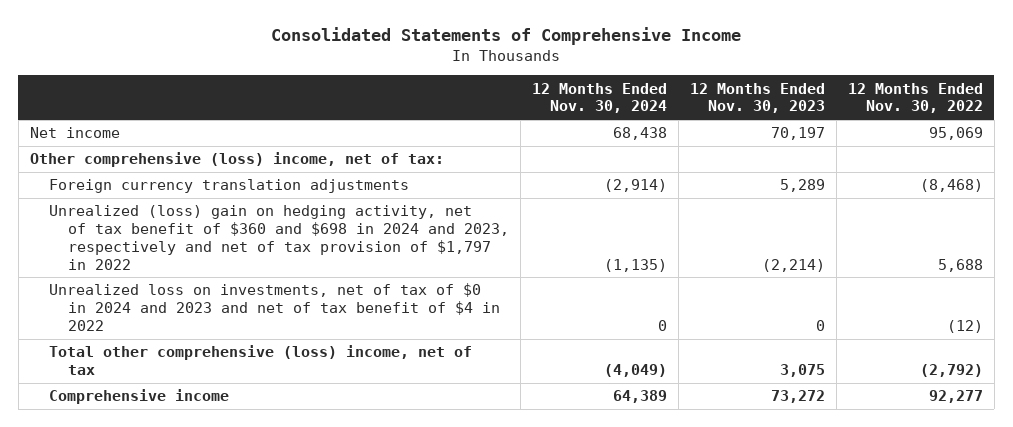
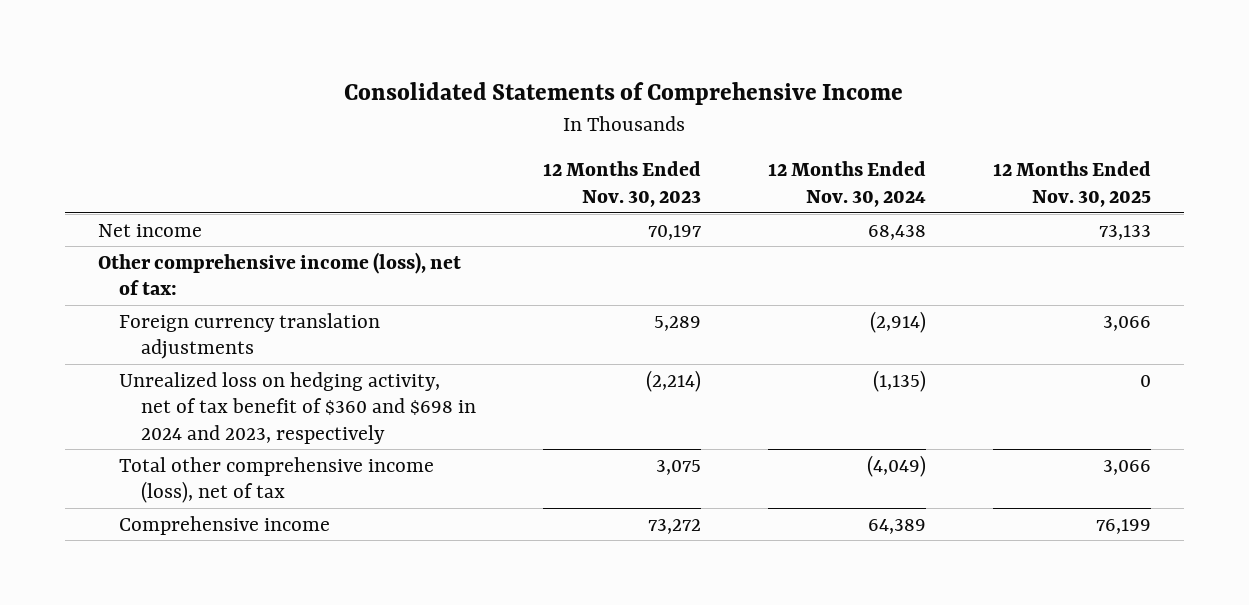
[847,82,983,114] 12 Months Ended Nov. 30, 2022 -> none
none -> [992,161,1151,207] 12 Months Ended Nov. 30, 2025
[29,152,444,168] Other comprehensive (loss) income, net of tax: -> [98,251,462,296] Other comprehensive income (loss), net of tax:
[48,283,500,331] Unrealized loss on investments, net of tax of $0 in 2024 and 2023 and net of tax benefit of $4 in 2022 -> none
[48,205,509,270] Unrealized (loss) gain on hedging activity, net of tax benefit of $360 and $698 in 2024 and 2023, respectively and net of tax provision of $1,797 in 2022 -> [119,371,476,444] Unrealized loss on hedging activity, net of tax benefit of $360 and $698 in 2024 and 2023, respectively
[48,345,472,376] Total other comprehensive (loss) income, net of tax -> [119,456,435,504] Total other comprehensive income (loss), net of tax

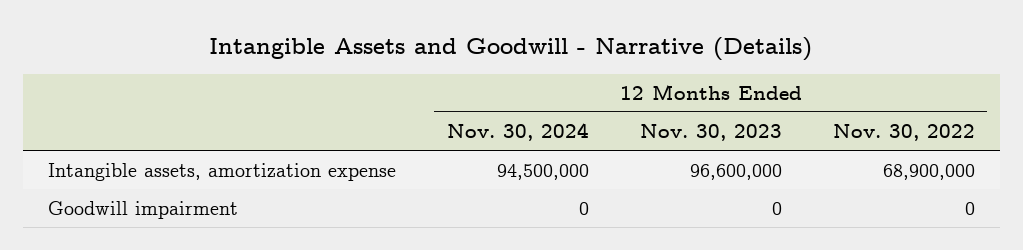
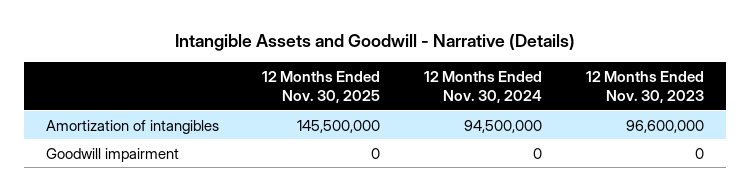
[832,123,975,141] Nov. 30, 2022 -> none
none -> [262,70,381,104] 12 Months Ended Nov. 30, 2025
[48,163,397,182] Intangible assets, amortization expense -> [45,119,219,134] Amortization of intangibles

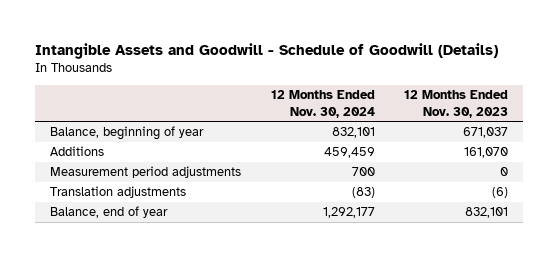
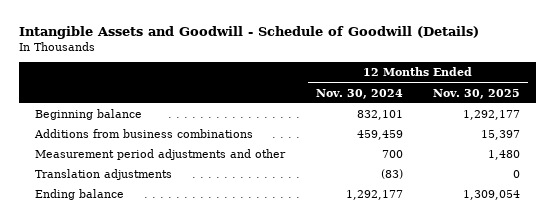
[404,90,509,118] 12 Months Ended Nov. 30, 2023 -> none
none -> [433,88,521,99] Nov. 30, 2025
[50,126,205,141] Balance, beginning of year -> [34,109,142,121] Beginning balance
[50,146,105,157] Additions -> [33,129,253,139] Additions from business combinations
[50,166,242,179] Measurement period adjustments -> [34,149,286,161] Measurement period adjustments and other
[50,206,169,219] Balance, end of year -> [34,189,124,201] Ending balance

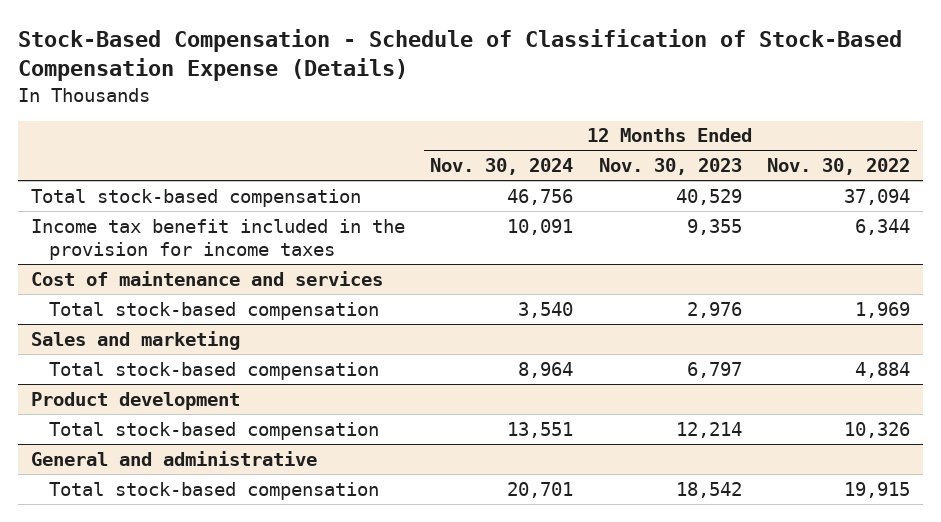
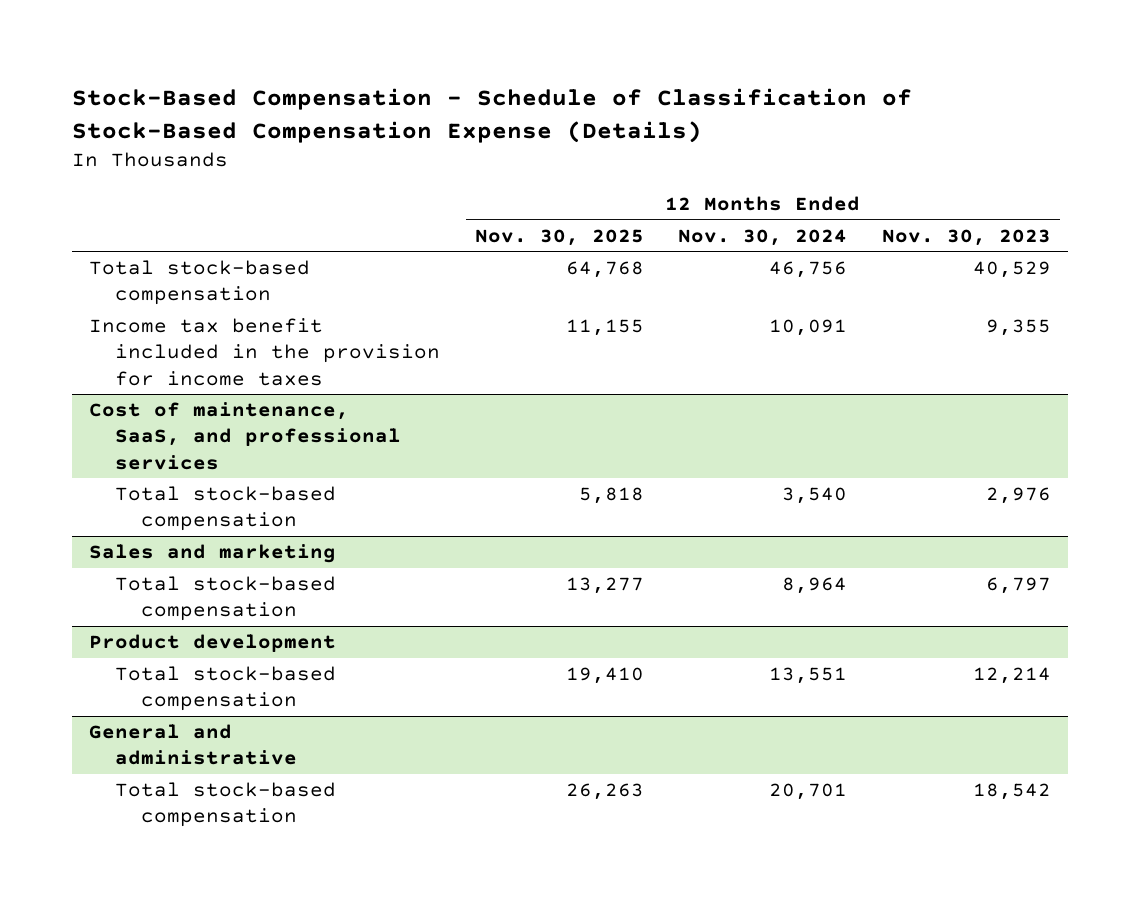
[767,158,911,176] Nov. 30, 2022 -> none
none -> [474,228,644,246] Nov. 30, 2025
[30,270,383,286] Cost of maintenance and services -> [89,402,402,470] Cost of maintenance, SaaS, and professional services

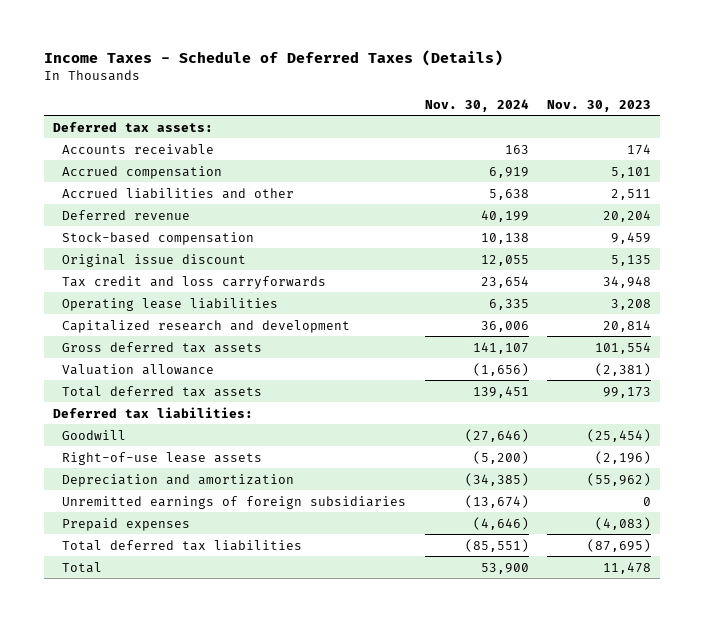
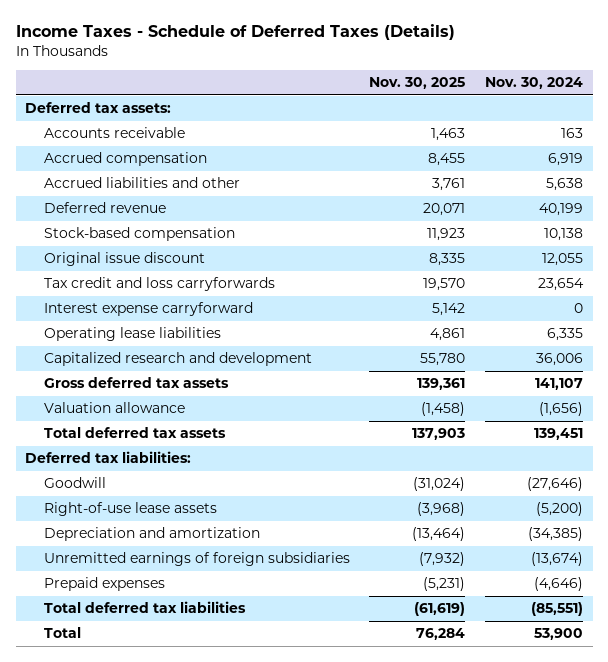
[547,99,652,112] Nov. 30, 2023 -> none
none -> [369,77,466,90] Nov. 30, 2025
none -> [43,302,253,317] Interest expense carryforward

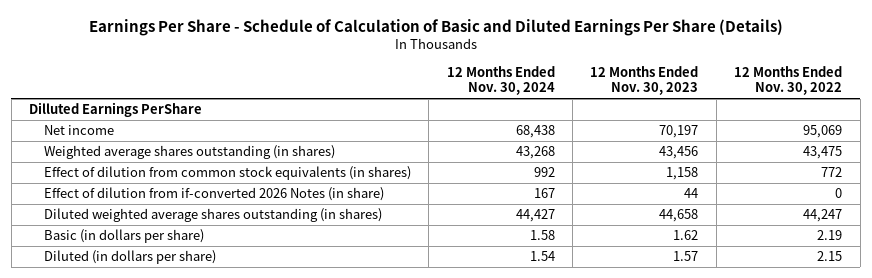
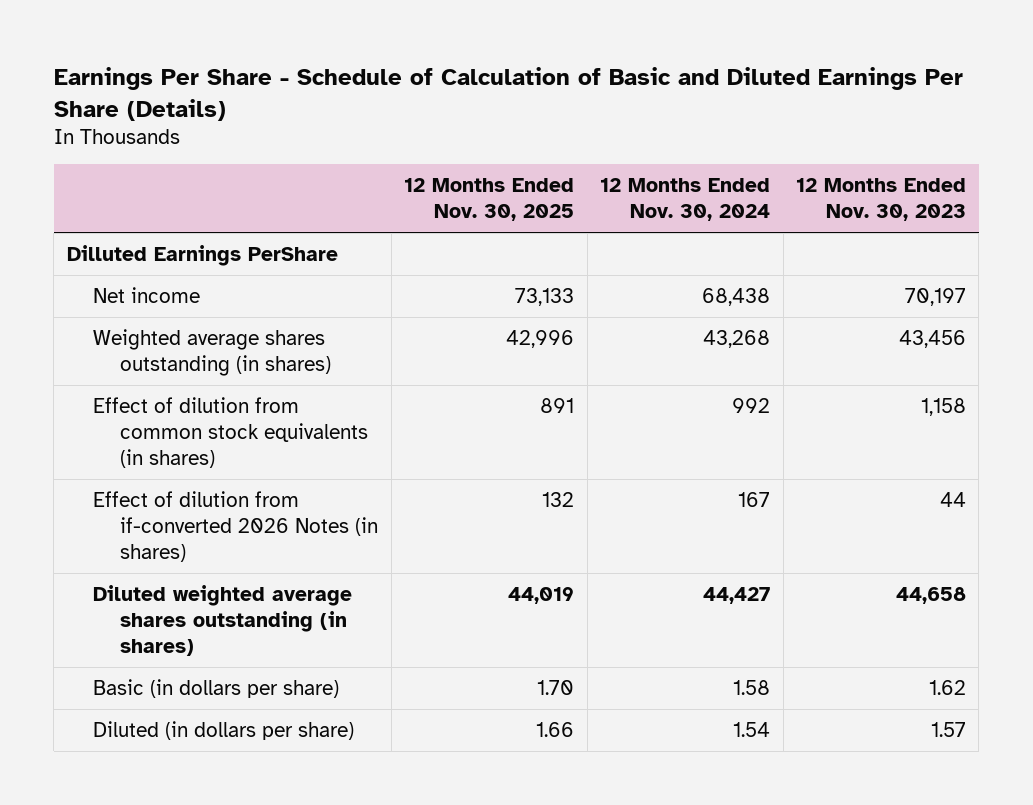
[734,66,843,96] 12 Months Ended Nov. 30, 2022 -> none
none -> [404,178,575,222] 12 Months Ended Nov. 30, 2025
[43,187,384,202] Effect of dilution from if-converted 2026 Notes (in share) -> [93,490,379,562] Effect of dilution from if-converted 2026 Notes (in shares)

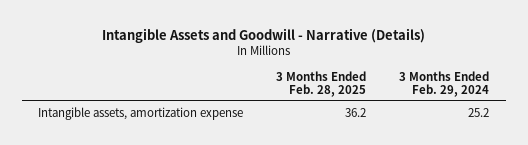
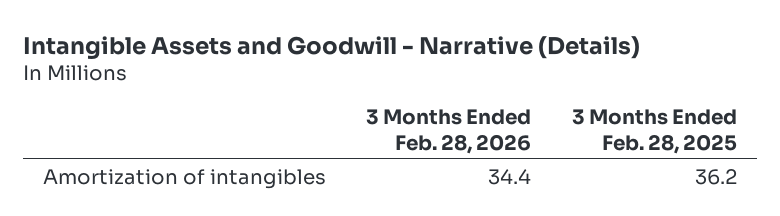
[399,71,490,98] 3 Months Ended Feb. 29, 2024 -> none
none -> [366,109,532,154] 3 Months Ended Feb. 28, 2026
[38,106,244,120] Intangible assets, amortization expense -> [43,168,327,189] Amortization of intangibles

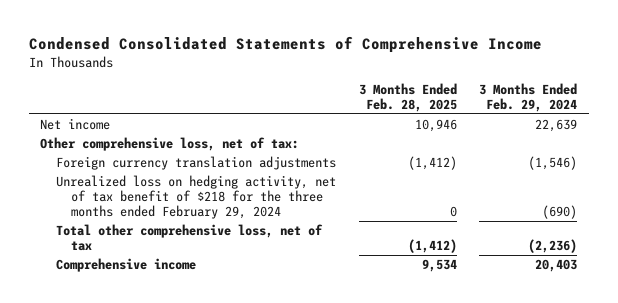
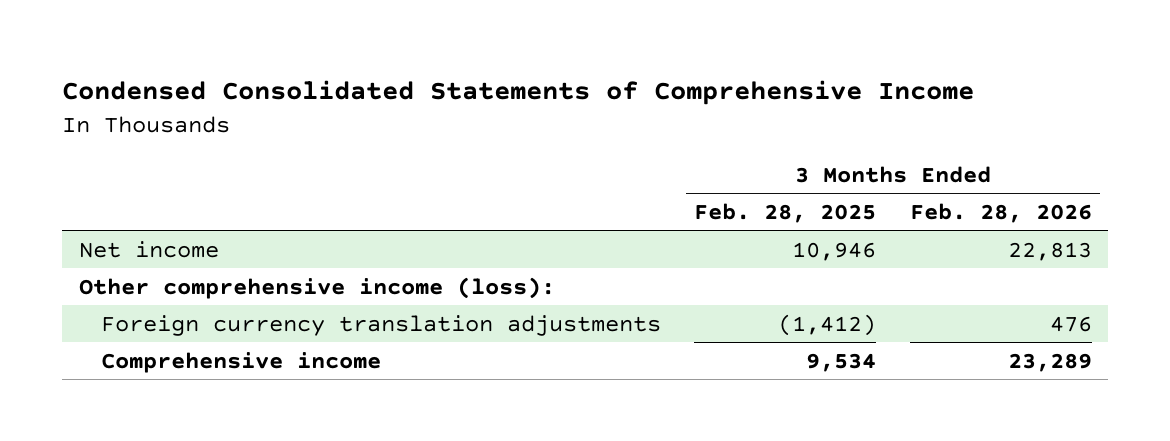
[479,82,578,113] 3 Months Ended Feb. 29, 2024 -> none
none -> [909,202,1092,223] Feb. 28, 2026
[40,136,300,151] Other comprehensive loss, net of tax: -> [78,276,555,299] Other comprehensive income (loss):
[55,174,336,220] Unrealized loss on hedging activity, net of tax benefit of $218 for the three months ended February 29, 2024 -> none
[55,223,323,252] Total other comprehensive loss, net of tax -> none

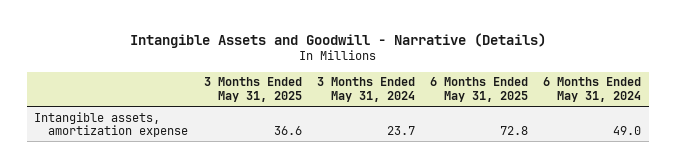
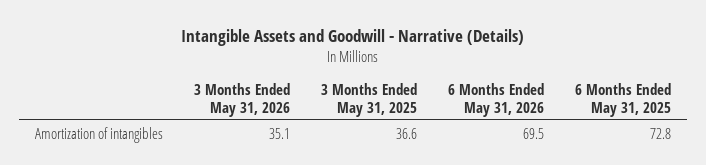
[316,77,415,102] 3 Months Ended May 31, 2024 -> none
[543,77,642,102] 6 Months Ended May 31, 2024 -> none
none -> [193,82,290,117] 3 Months Ended May 31, 2026
none -> [448,82,545,117] 6 Months Ended May 31, 2026
[34,111,189,138] Intangible assets, amortization expense -> [34,126,163,143] Amortization of intangibles

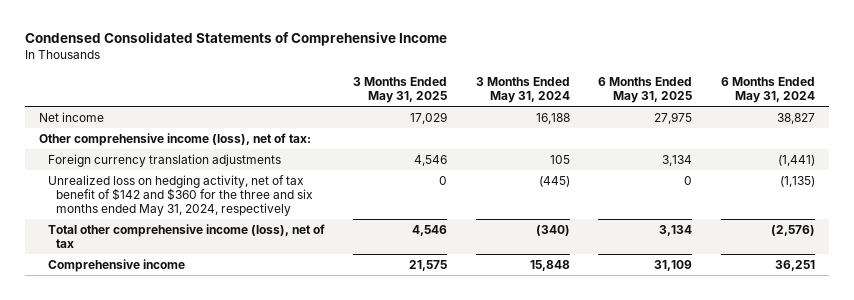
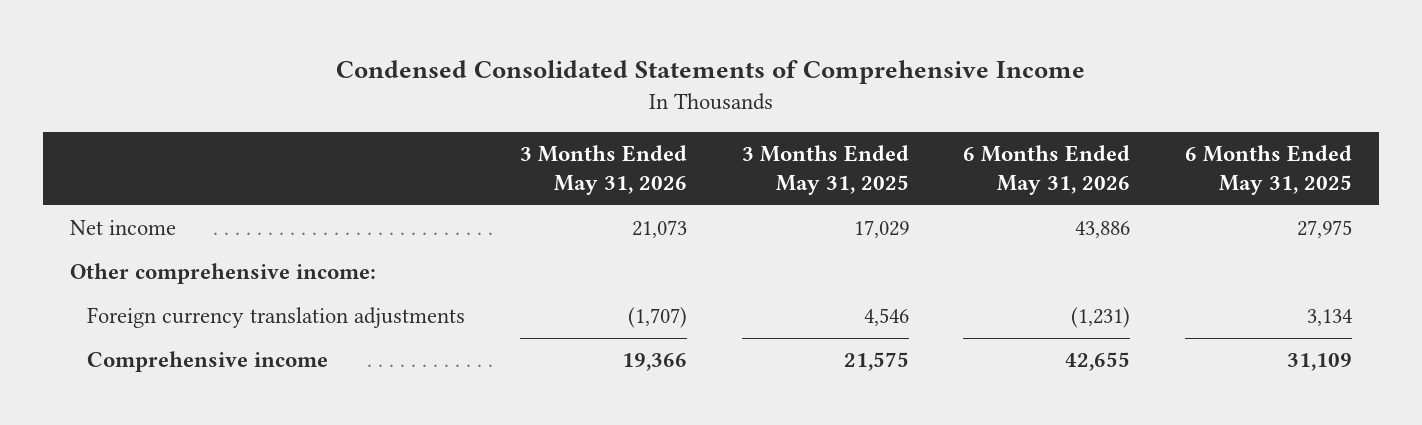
[475,77,570,104] 3 Months Ended May 31, 2024 -> none
[721,77,816,104] 6 Months Ended May 31, 2024 -> none
none -> [520,144,688,196] 3 Months Ended May 31, 2026
none -> [963,144,1131,196] 6 Months Ended May 31, 2026
[39,132,312,146] Other comprehensive income (loss), net of tax: -> [70,263,377,285] Other comprehensive income:
[47,174,314,217] Unrealized loss on hedging activity, net of tax benefit of $142 and $360 for the three and six months ended May 31, 2024, respectively -> none
[47,223,325,249] Total other comprehensive income (loss), net of tax -> none

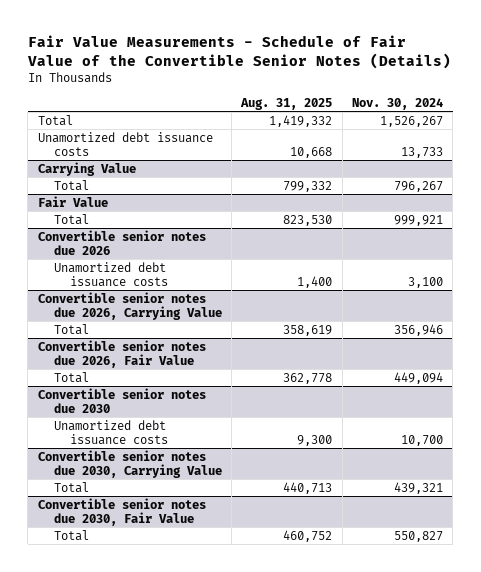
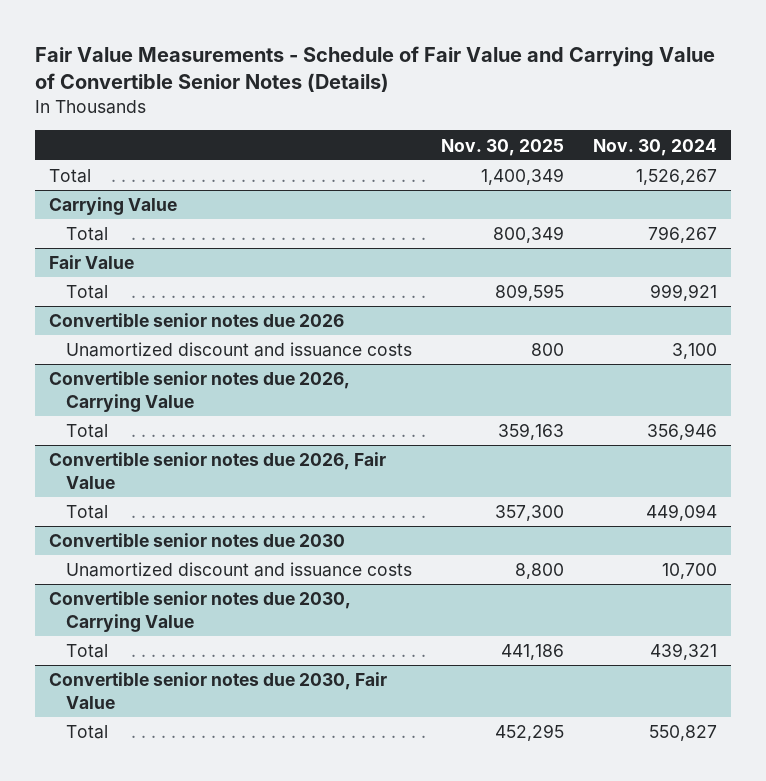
[27,34,451,69] Fair Value Measurements - Schedule of Fair Value of the Convertible Senior Notes (Details) -> [34,46,715,93] Fair Value Measurements - Schedule of Fair Value and Carrying Value of Convertible Senior Notes (Details)
[240,97,333,110] Aug. 31, 2025 -> none
none -> [440,138,564,156] Nov. 30, 2025
[37,131,213,157] Unamortized debt issuance costs -> none
[53,261,168,288] Unamortized debt issuance costs -> [65,342,412,358] Unamortized discount and issuance costs
[53,419,168,446] Unamortized debt issuance costs -> [65,562,412,578] Unamortized discount and issuance costs

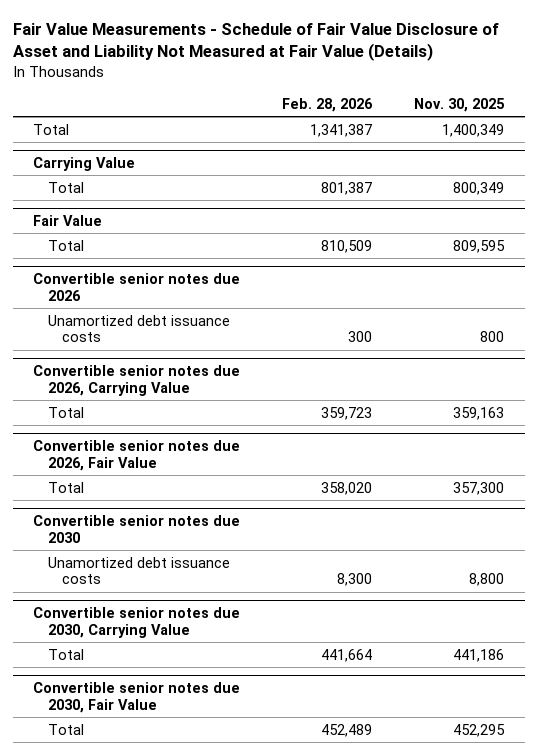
[34,46,715,93] Fair Value Measurements - Schedule of Fair Value and Carrying Value of Convertible Senior Notes (Details) -> [12,23,499,62] Fair Value Measurements - Schedule of Fair Value Disclosure of Asset and Liability Not Measured at Fair Value (Details)
[592,138,717,156] Nov. 30, 2024 -> none
none -> [282,97,374,112] Feb. 28, 2026
[65,342,412,358] Unamortized discount and issuance costs -> [47,314,230,343] Unamortized debt issuance costs
[65,562,412,578] Unamortized discount and issuance costs -> [47,556,230,585] Unamortized debt issuance costs

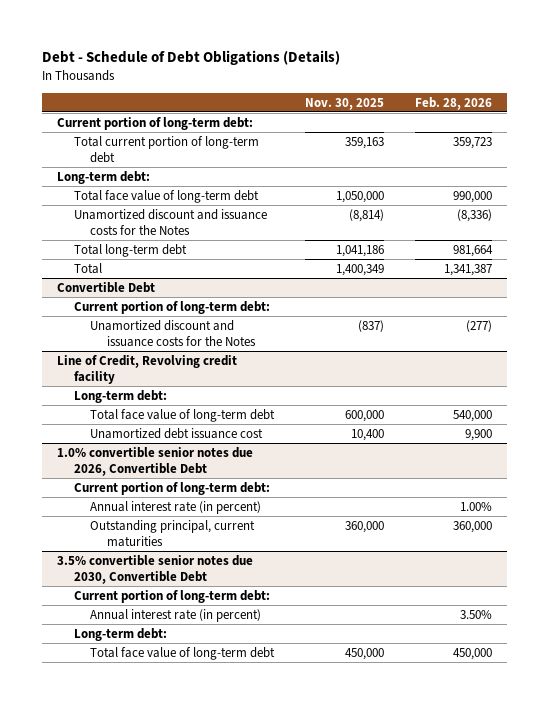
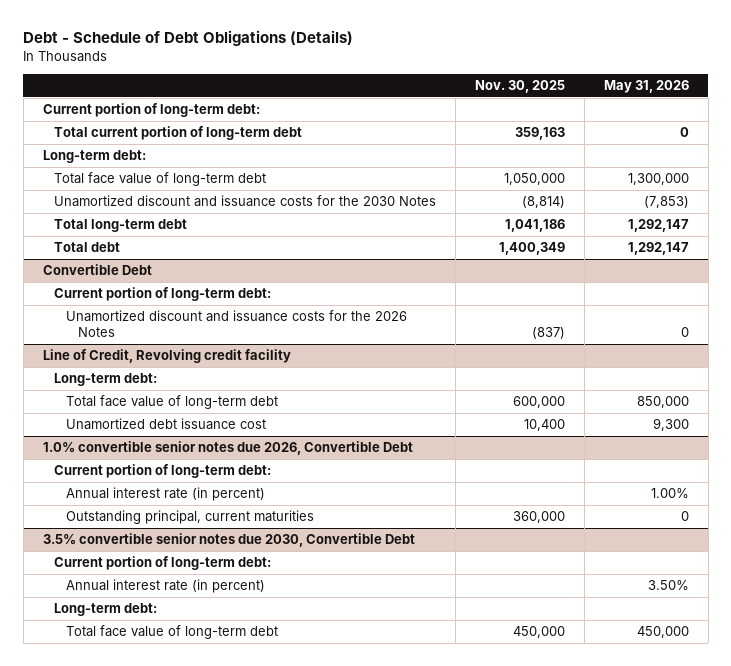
[414,96,492,110] Feb. 28, 2026 -> none
none -> [603,79,689,93] May 31, 2026
[73,208,267,235] Unamortized discount and issuance costs for the Notes -> [54,195,437,208] Unamortized discount and issuance costs for the 2030 Notes
[73,262,102,274] Total -> [54,242,121,253] Total debt
[90,319,256,347] Unamortized discount and issuance costs for the Notes -> [65,310,407,338] Unamortized discount and issuance costs for the 2026 Notes

